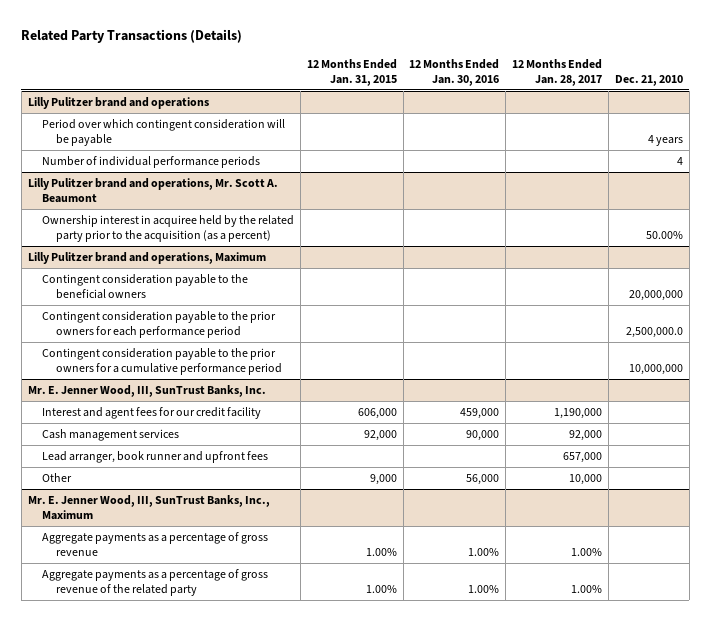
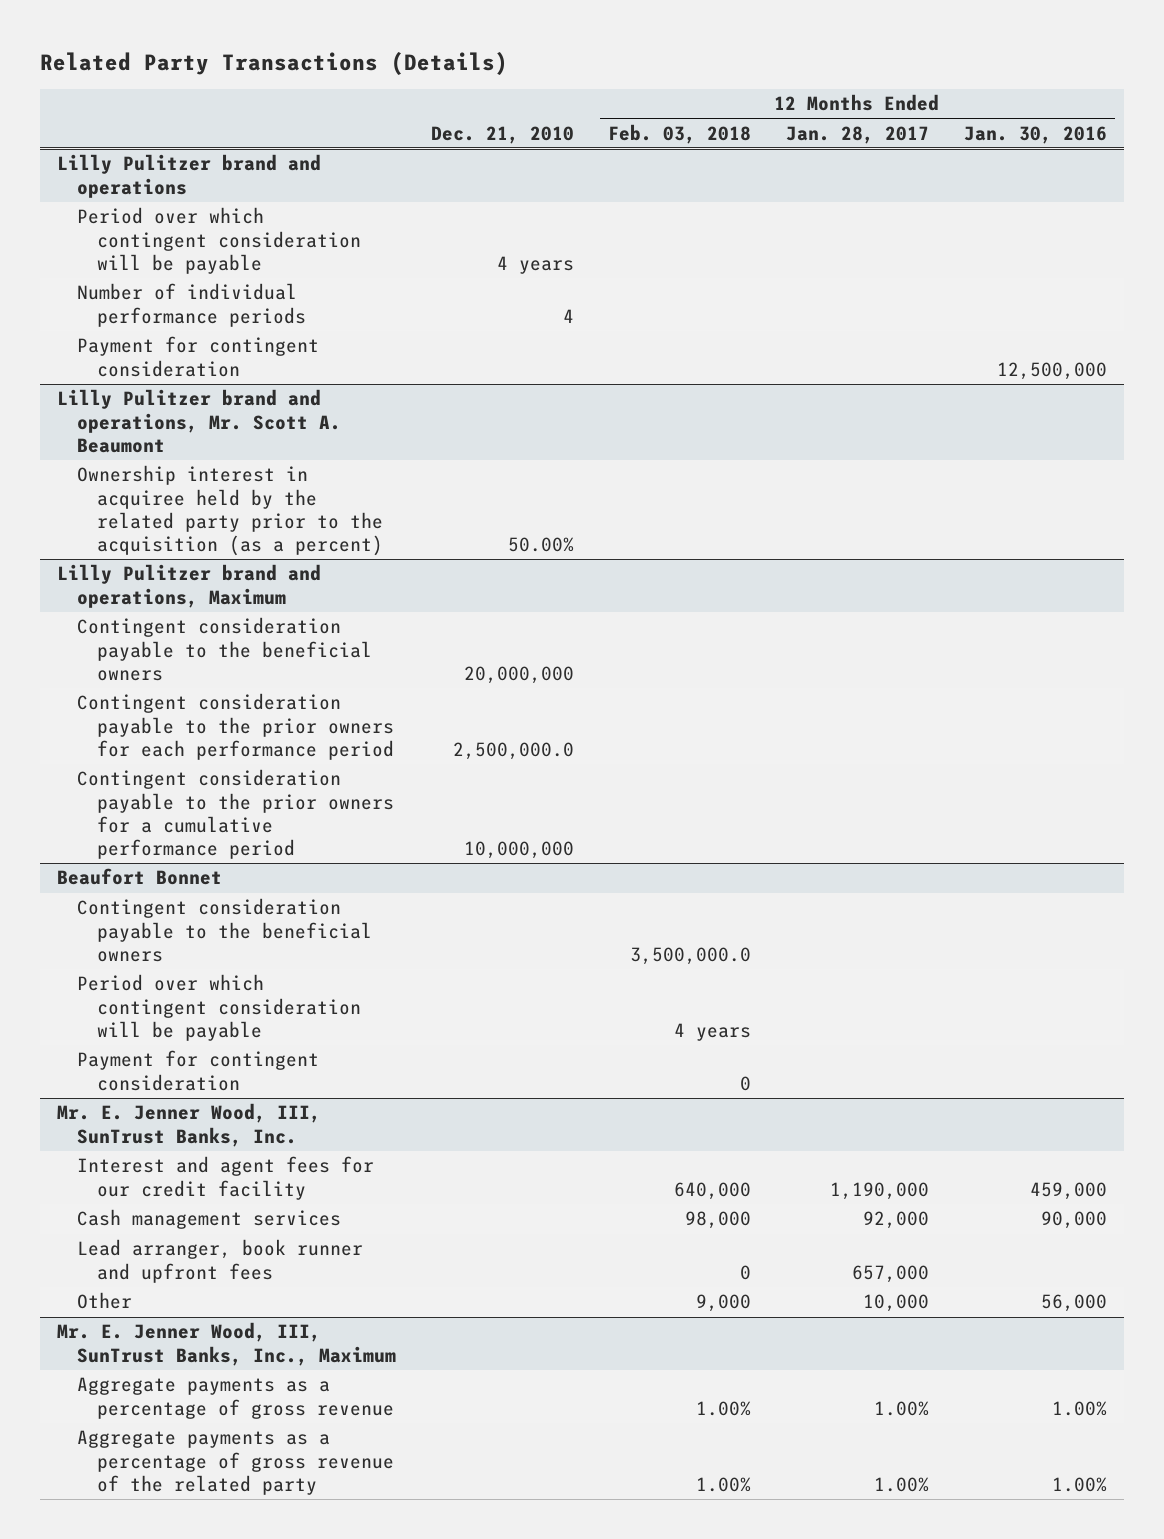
[306,58,397,87] 12 Months Ended Jan. 31, 2015 -> none
none -> [608,123,752,144] Feb. 03, 2018
none -> [77,336,320,377] Payment for contingent consideration
none -> [57,868,223,886] Beaufort Bonnet
none -> [77,898,373,962] Contingent consideration payable to the beneficial owners
none -> [77,974,362,1041] Period over which contingent consideration will be payable
none -> [77,1050,320,1091] Payment for contingent consideration

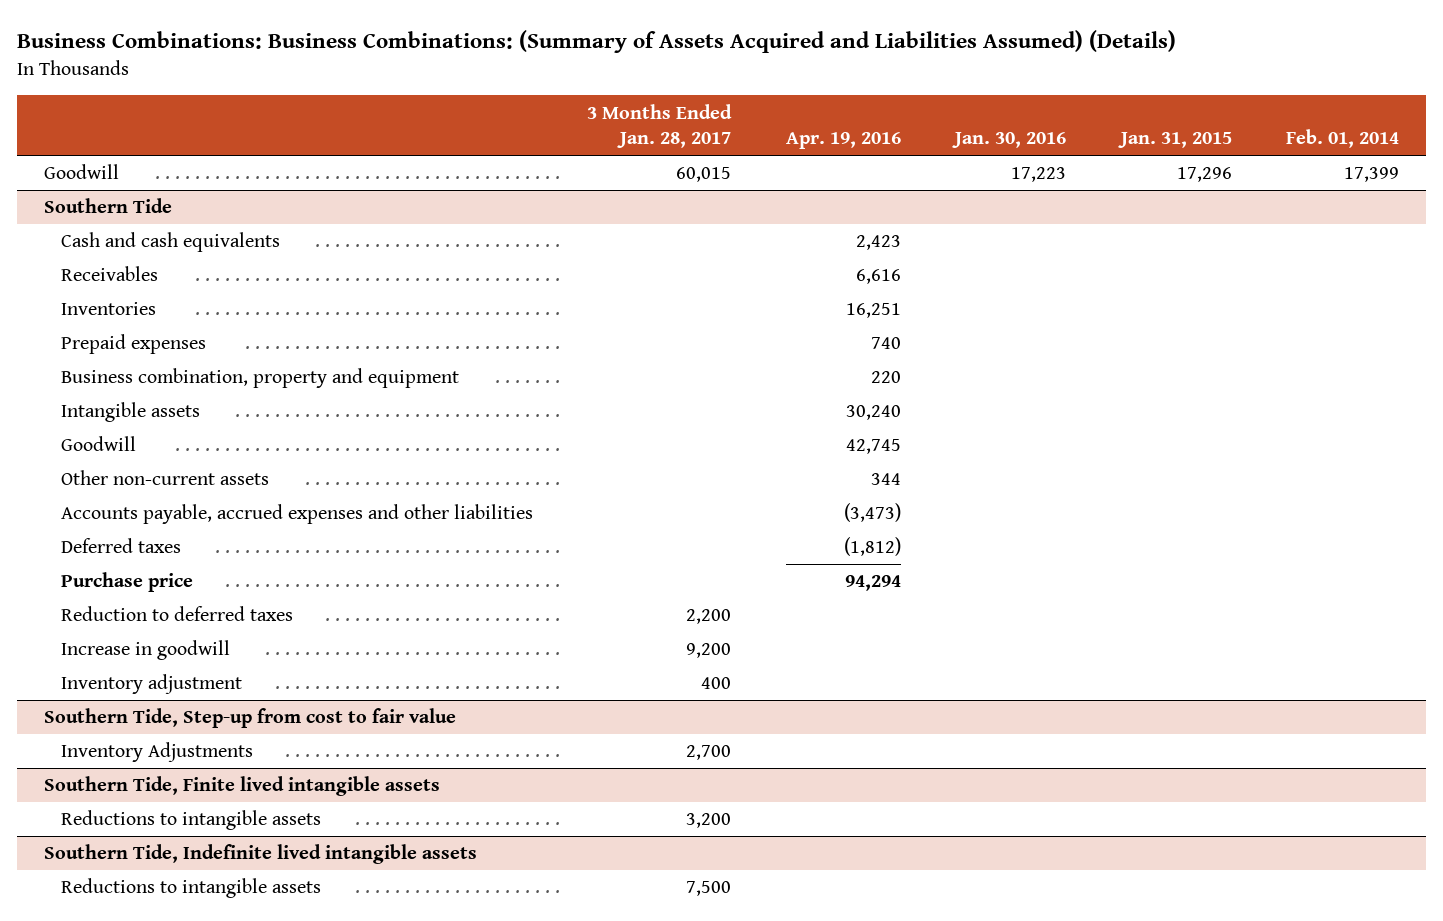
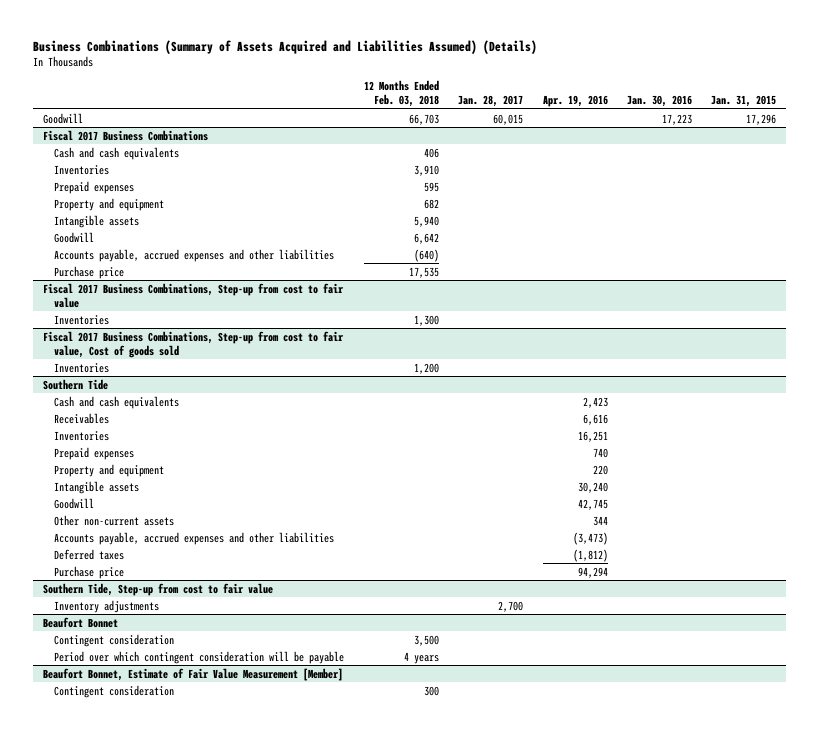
[16,29,1176,53] Business Combinations: Business Combinations: (Summary of Assets Acquired and Liabilities Assumed) (Details) -> [32,39,537,54] Business Combinations (Summary of Assets Acquired and Liabilities Assumed) (Details)
[587,103,733,149] 3 Months Ended Jan. 28, 2017 -> none
[1285,129,1399,149] Feb. 01, 2014 -> none
none -> [363,80,439,108] 12 Months Ended Feb. 03, 2018
none -> [458,95,524,108] Jan. 28, 2017
none -> [42,129,208,141] Fiscal 2017 Business Combinations
none -> [54,146,180,160] Cash and cash equivalents
none -> [54,164,110,175] Inventories
none -> [54,180,135,194] Prepaid expenses
none -> [54,197,165,211] Property and equipment
none -> [54,214,140,228] Intangible assets
none -> [54,231,95,243] Goodwill
none -> [54,248,335,262] Accounts payable, accrued expenses and other liabilities
none -> [54,265,125,279] Purchase price
none -> [42,282,344,308] Fiscal 2017 Business Combinations, Step-up from cost to fair value
none -> [54,314,110,325] Inventories
none -> [42,330,344,358] Fiscal 2017 Business Combinations, Step-up from cost to fair value, Cost of goods sold
none -> [54,362,110,373] Inventories
[60,368,459,389] Business combination, property and equipment -> [54,463,165,477] Property and equipment
[60,606,293,622] Reduction to deferred taxes -> none
[60,640,230,661] Increase in goodwill -> none
[60,674,242,695] Inventory adjustment -> none
[43,776,440,797] Southern Tide, Finite lived intangible assets -> none
[60,810,321,831] Reductions to intangible assets -> none
[43,844,477,865] Southern Tide, Indefinite lived intangible assets -> none
[60,878,321,899] Reductions to intangible assets -> none
[60,742,253,763] Inventory Adjustments -> [54,599,160,613] Inventory adjustments
none -> [42,616,118,628] Beaufort Bonnet
none -> [54,633,175,647] Contingent consideration
none -> [54,650,345,664] Period over which contingent consideration will be payable
none -> [42,667,343,681] Beaufort Bonnet, Estimate of Fair Value Measurement [Member]
none -> [54,684,175,698] Contingent consideration

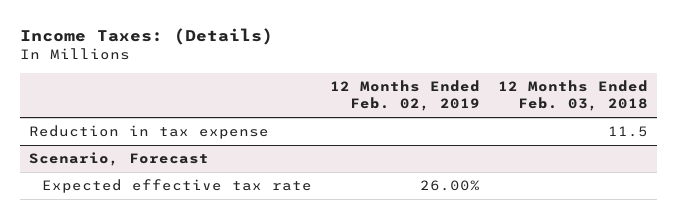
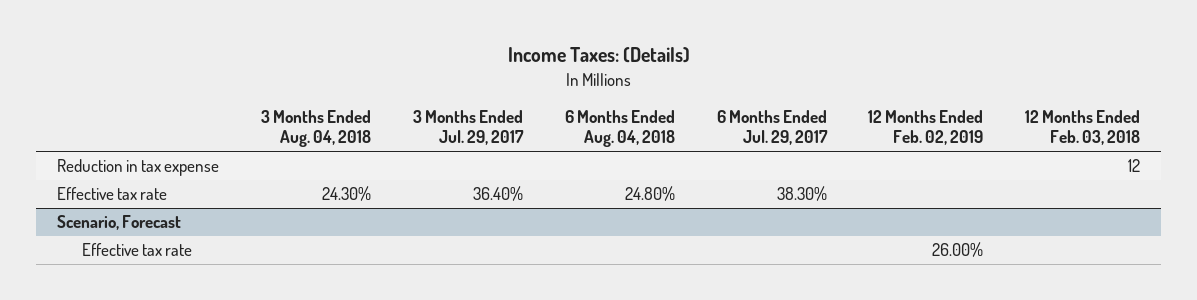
none -> [260,109,371,148] 3 Months Ended Aug. 04, 2018
none -> [412,109,524,146] 3 Months Ended Jul. 29, 2017
none -> [564,109,675,148] 6 Months Ended Aug. 04, 2018
none -> [716,109,828,146] 6 Months Ended Jul. 29, 2017
[607,126,648,138] 11.5 -> [1128,159,1141,173] 12
none -> [56,187,167,201] Effective tax rate
[42,179,313,194] Expected effective tax rate -> [81,243,192,257] Effective tax rate

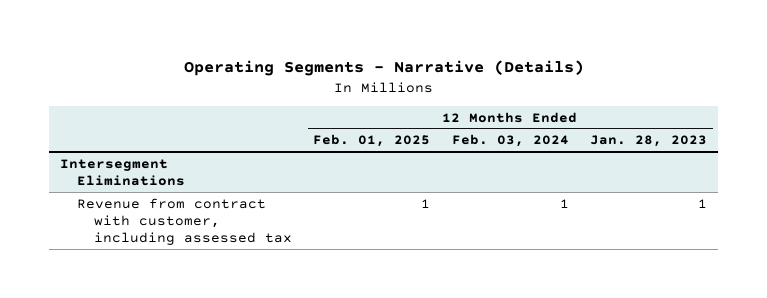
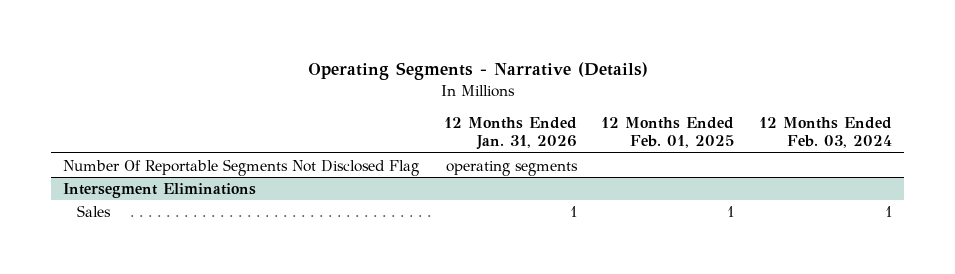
[590,135,708,148] Jan. 28, 2023 -> none
none -> [443,116,577,151] 12 Months Ended Jan. 31, 2026
none -> [63,158,420,176] Number Of Reportable Segments Not Disclosed Flag
[76,197,292,245] Revenue from contract with customer, including assessed tax -> [77,204,112,217] Sales

